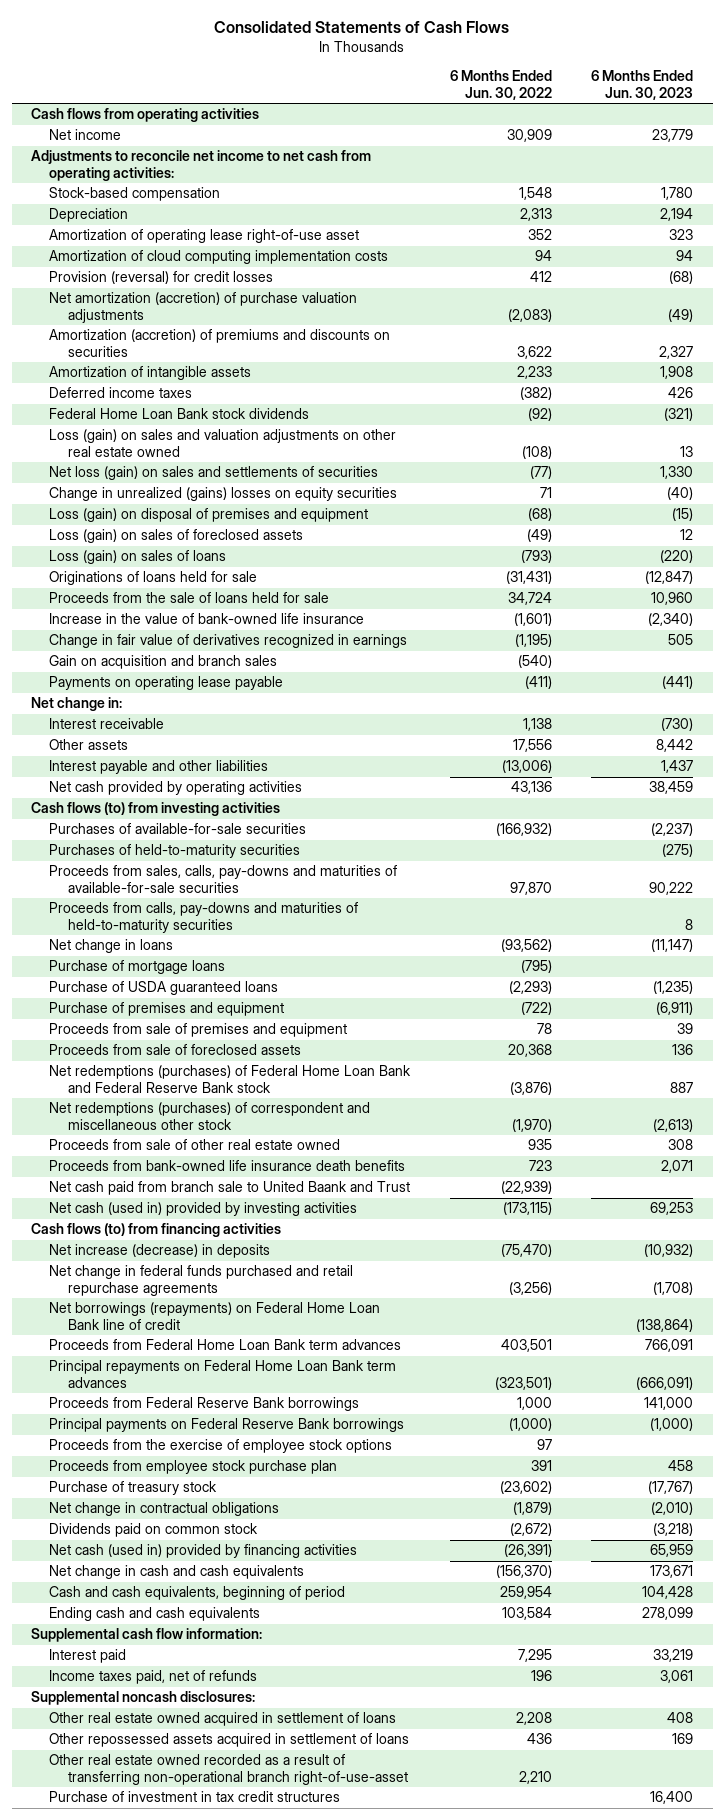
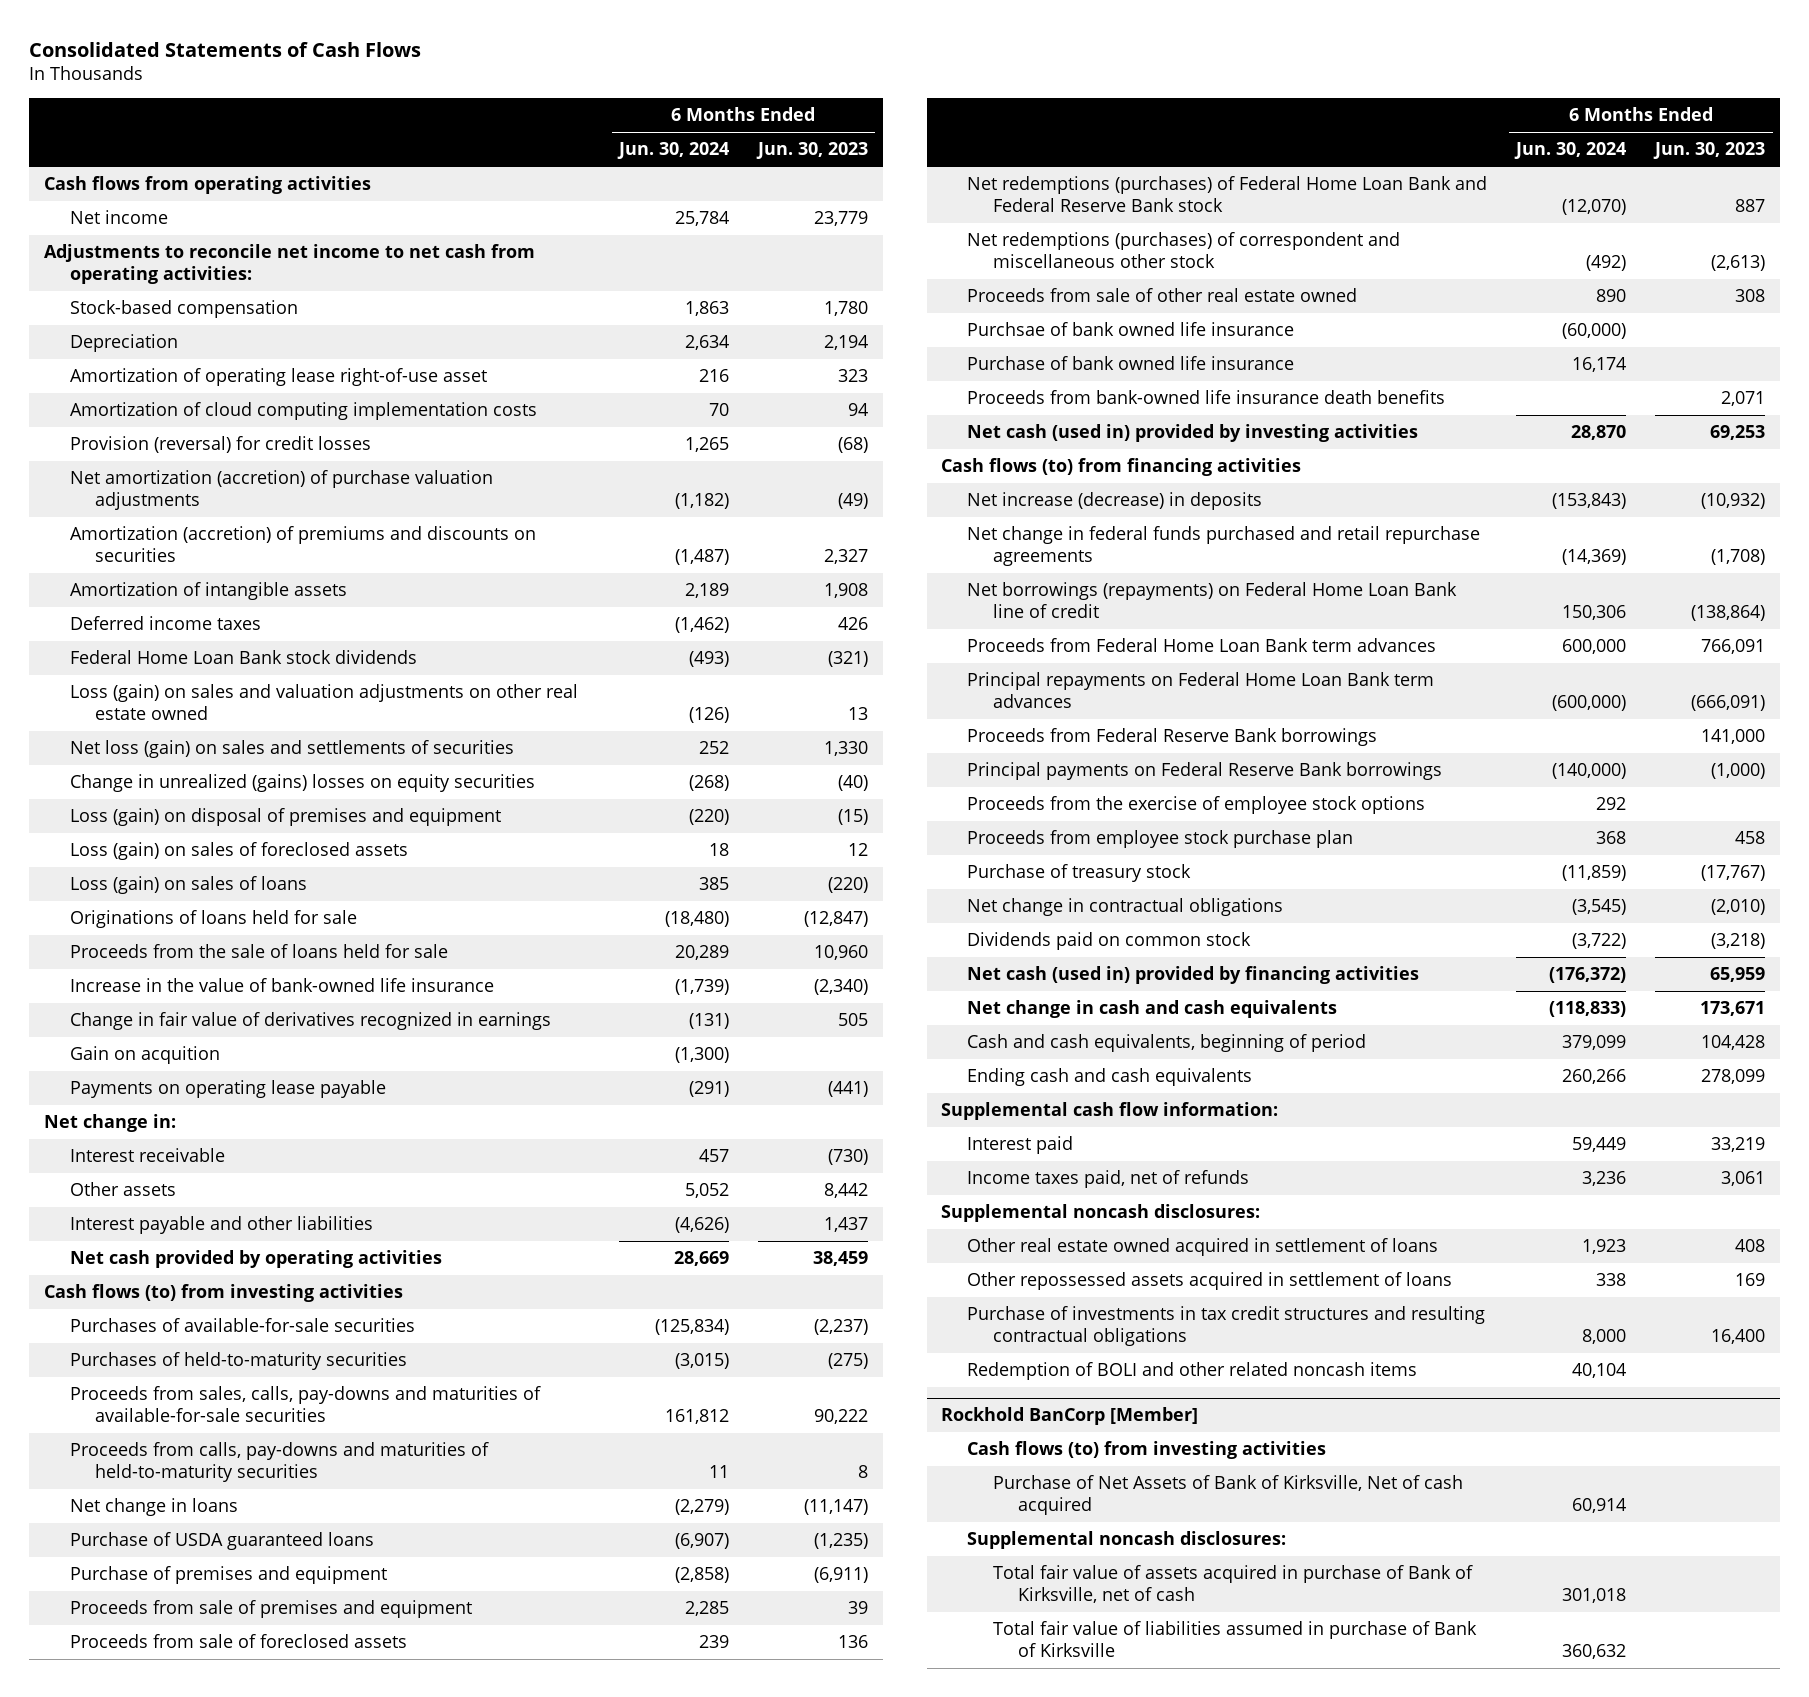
[449,70,552,101] 6 Months Ended Jun. 30, 2022 -> none
none -> [616,142,729,160] Jun. 30, 2024
[49,655,278,670] Gain on acquisition and branch sales -> [69,1046,220,1065] Gain on acquition
[49,960,226,975] Purchase of mortgage loans -> none
none -> [966,322,1294,337] Purchsae of bank owned life insurance
none -> [966,356,1294,371] Purchase of bank owned life insurance
[49,1181,411,1196] Net cash paid from branch sale to United Baank and Trust -> none
[49,1754,408,1786] Other real estate owned recorded as a result of transferring non-operational branch right-of-use-asset -> none
[49,1791,341,1803] Purchase of investment in tax credit structures -> [966,1306,1485,1347] Purchase of investments in tax credit structures and resulting contractual obligations
none -> [966,1362,1417,1381] Redemption of BOLI and other related noncash items
none -> [941,1407,1199,1426] Rockhold BanCorp [Member]
none -> [966,1441,1326,1460] Cash flows (to) from investing activities
none -> [992,1475,1463,1516] Purchase of Net Assets of Bank of Kirksville, Net of cash acquired
none -> [966,1531,1286,1550] Supplemental noncash disclosures:
none -> [992,1565,1473,1604] Total fair value of assets acquired in purchase of Bank of Kirksville, net of cash
none -> [992,1621,1477,1658] Total fair value of liabilities assumed in purchase of Bank of Kirksville

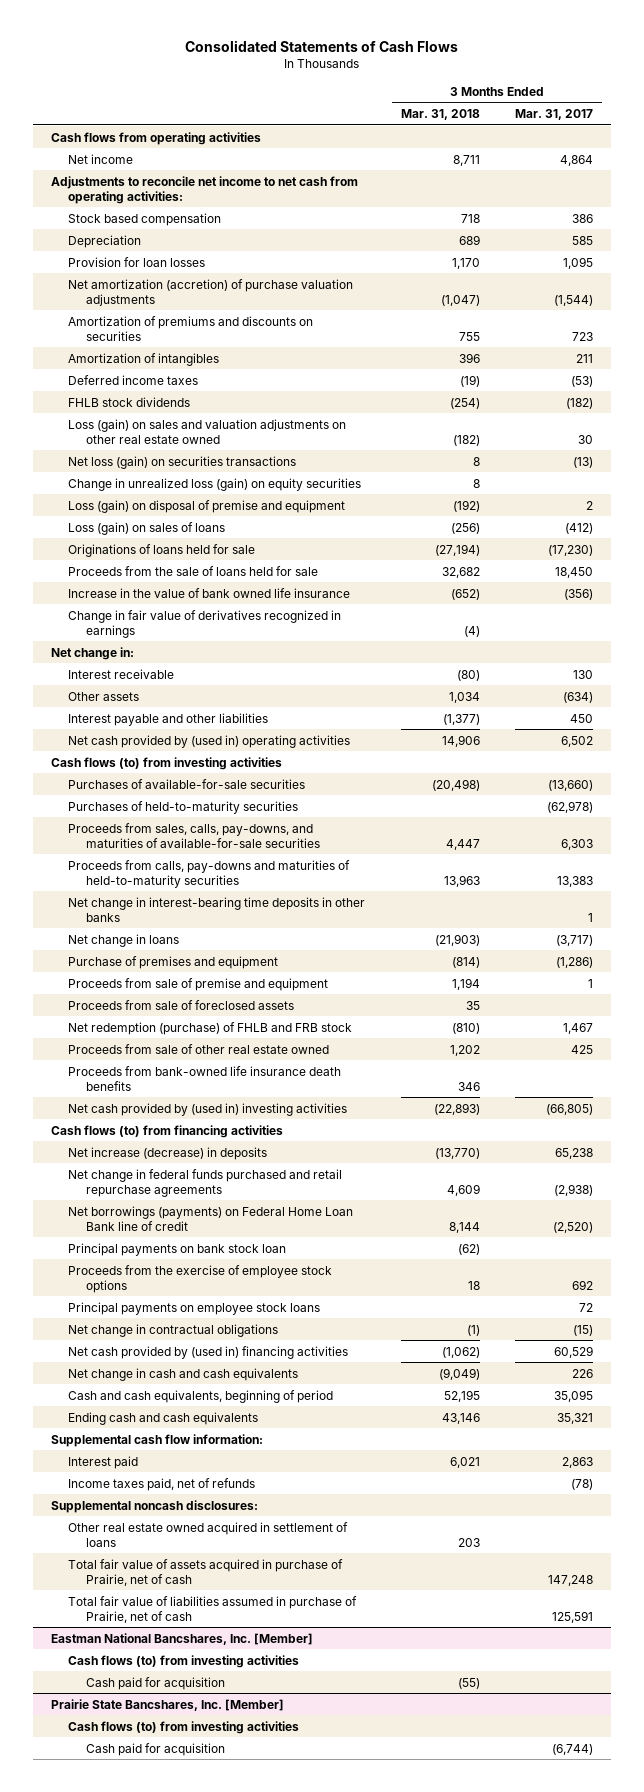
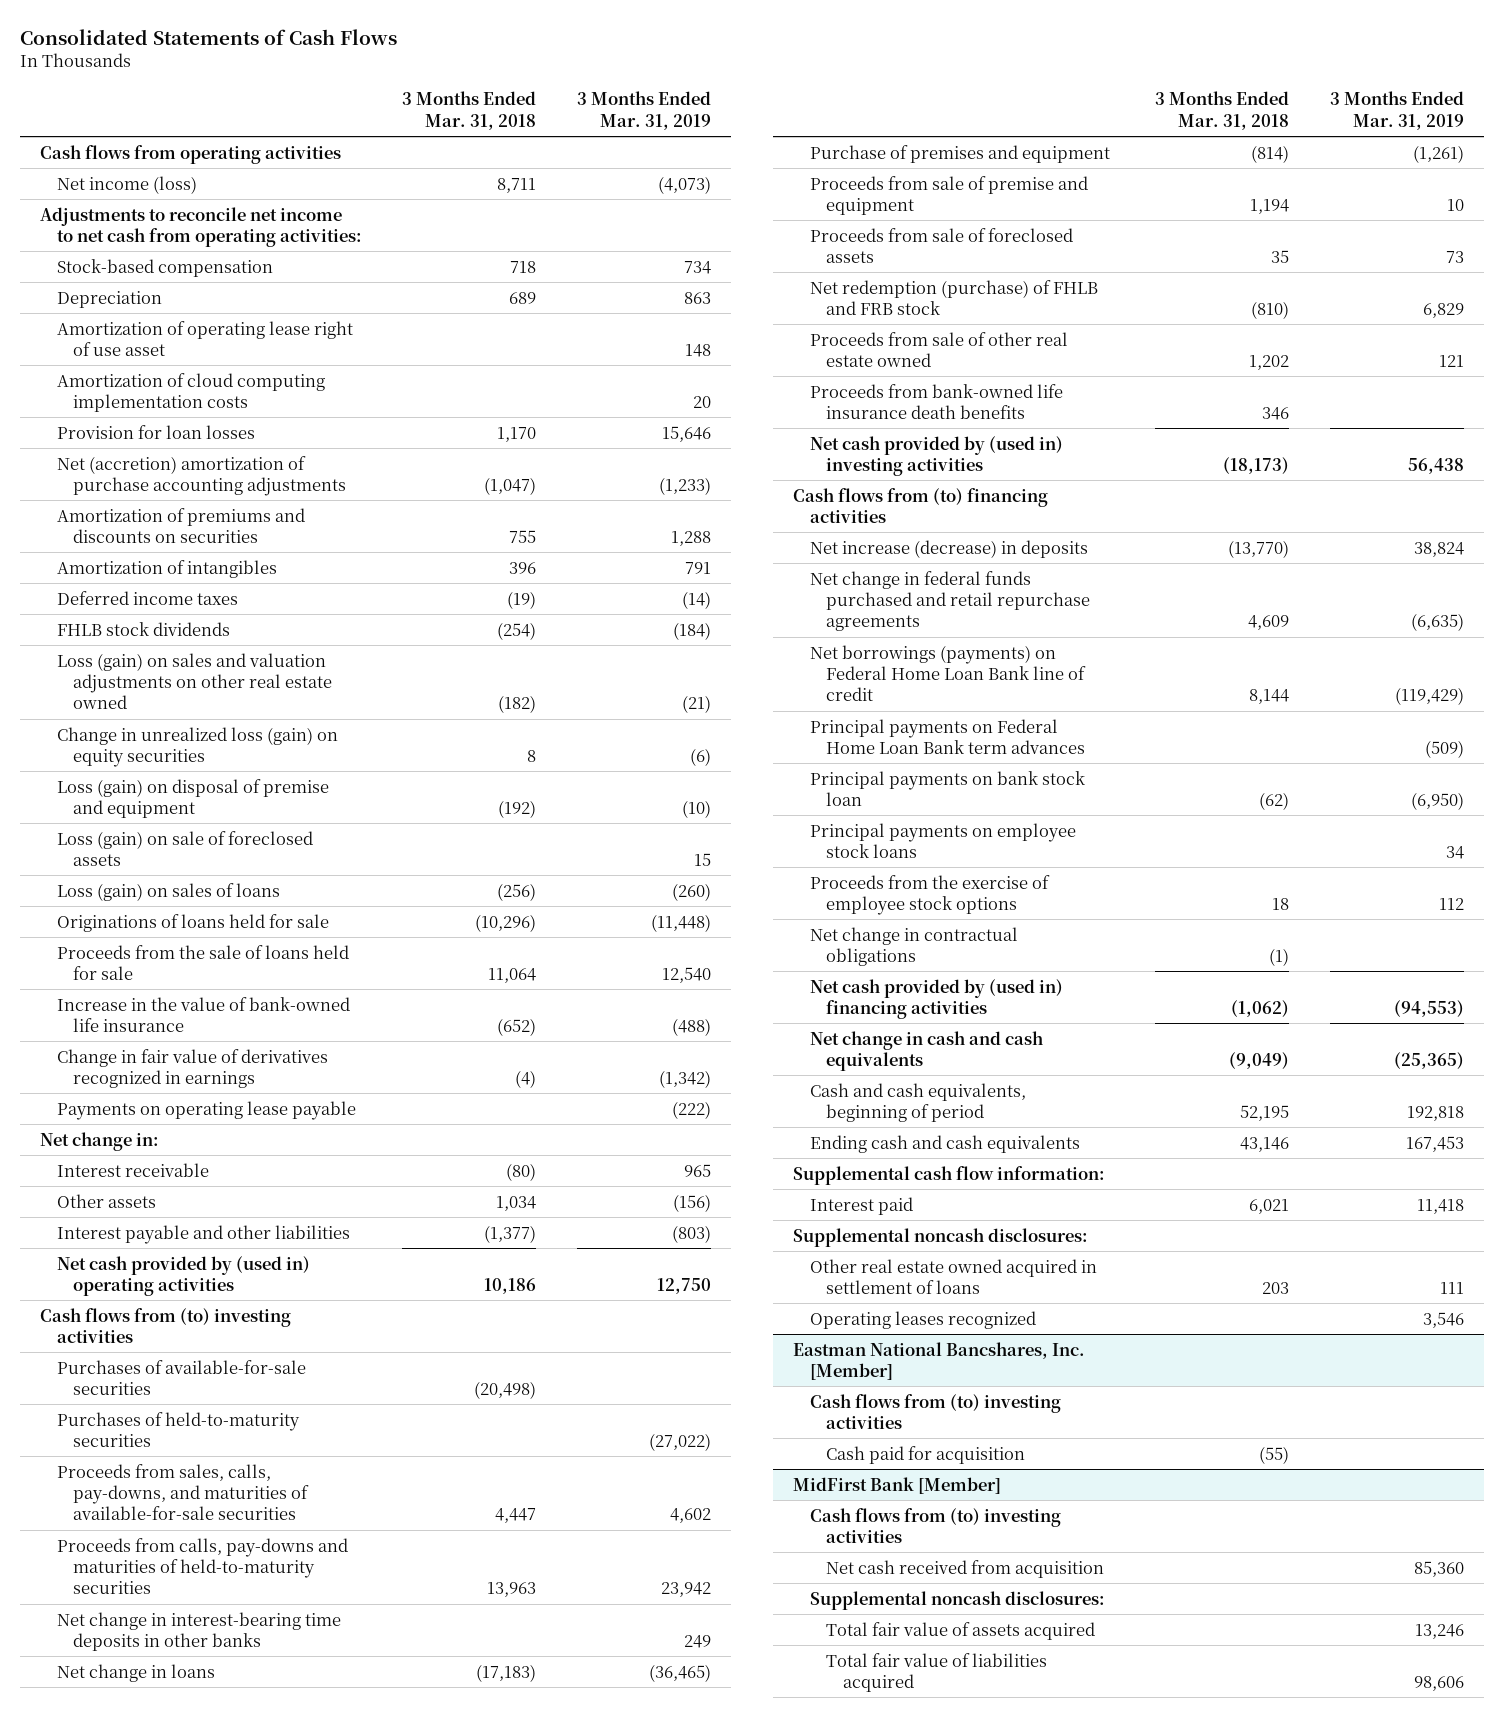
[515,108,594,120] Mar. 31, 2017 -> none
none -> [577,91,712,130] 3 Months Ended Mar. 31, 2019
[68,153,134,164] Net income -> [56,175,197,194] Net income (loss)
[68,212,222,226] Stock based compensation -> [56,258,273,277] Stock-based compensation
none -> [56,320,353,356] Amortization of operating lease right of use asset
none -> [56,372,325,412] Amortization of cloud computing implementation costs
[68,278,354,306] Net amortization (accretion) of purchase valuation adjustments -> [56,455,347,496] Net (accretion) amortization of purchase accounting adjustments
[68,455,297,469] Net loss (gain) on securities transactions -> none
none -> [56,830,313,866] Loss (gain) on sale of foreclosed assets
[434,543,480,556] (27,194) -> [475,913,537,932] (10,296)
[441,566,480,578] 32,682 -> [488,967,537,983] 11,064
[68,587,351,598] Increase in the value of bank owned life insurance -> [56,996,350,1032] Increase in the value of bank-owned life insurance
none -> [56,1100,356,1120] Payments on operating lease payable
[441,734,480,747] 14,906 -> [484,1277,537,1294] 10,186
[50,756,282,770] Cash flows (to) from investing activities -> [39,1307,291,1343] Cash flows from (to) investing activities
[434,933,480,946] (21,903) -> [476,1663,537,1682] (17,183)
[433,1102,480,1115] (22,893) -> [1223,456,1290,474] (18,173)
[50,1124,283,1138] Cash flows (to) from financing activities -> [792,487,1048,523] Cash flows from (to) financing activities
none -> [809,718,1086,754] Principal payments on Federal Home Loan Bank term advances
[68,1264,333,1293] Proceeds from the exercise of employee stock options -> [809,874,1050,915] Proceeds from the exercise of employee stock options
[68,1477,256,1491] Income taxes paid, net of refunds -> none
[68,1558,344,1586] Total fair value of assets acquired in purchase of Prairie, net of cash -> none
[68,1595,358,1623] Total fair value of liabilities assumed in purchase of Prairie, net of cash -> none
none -> [809,1310,1036,1329] Operating leases recognized
[68,1654,300,1668] Cash flows (to) from investing activities -> [809,1393,1061,1429] Cash flows from (to) investing activities
[50,1698,284,1711] Prairie State Bancshares, Inc. [Member] -> none
[85,1742,225,1756] Cash paid for acquisition -> none
none -> [792,1476,1001,1494] MidFirst Bank [Member]
[68,1720,300,1734] Cash flows (to) from investing activities -> [809,1507,1061,1543] Cash flows from (to) investing activities
none -> [826,1559,1105,1578] Net cash received from acquisition
none -> [809,1590,1105,1610] Supplemental noncash disclosures:
none -> [826,1621,1096,1640] Total fair value of assets acquired
none -> [826,1652,1048,1692] Total fair value of liabilities acquired

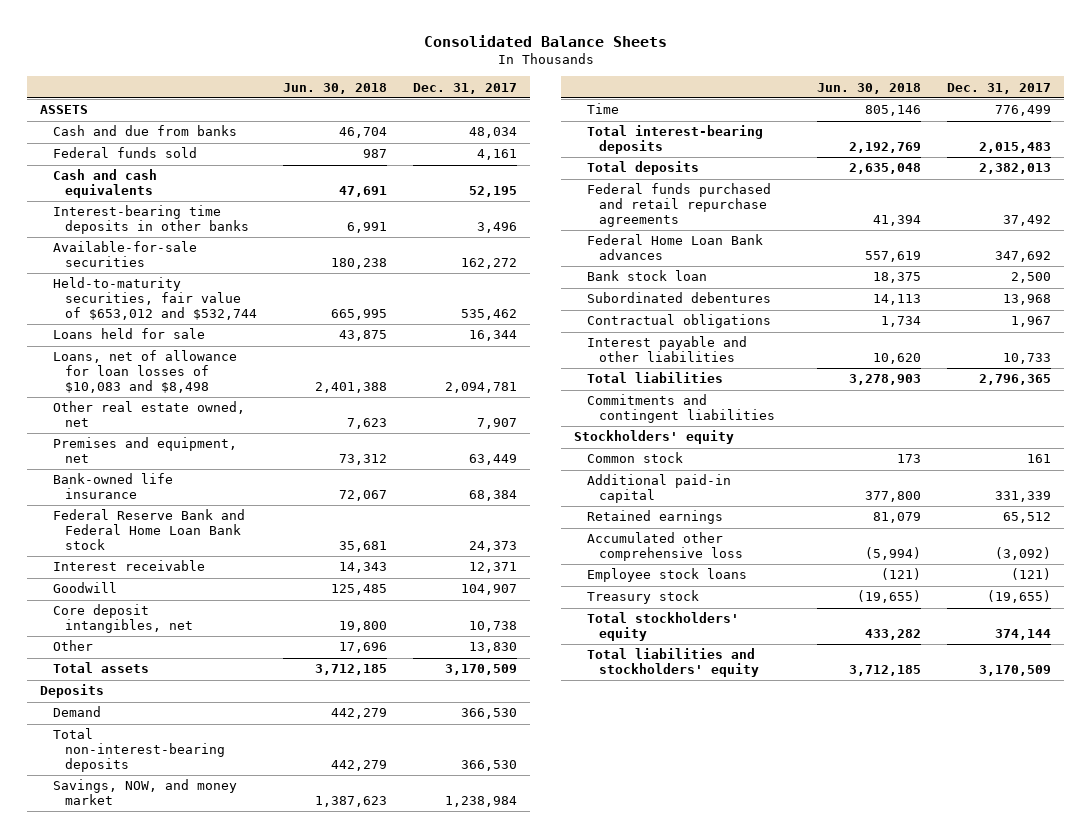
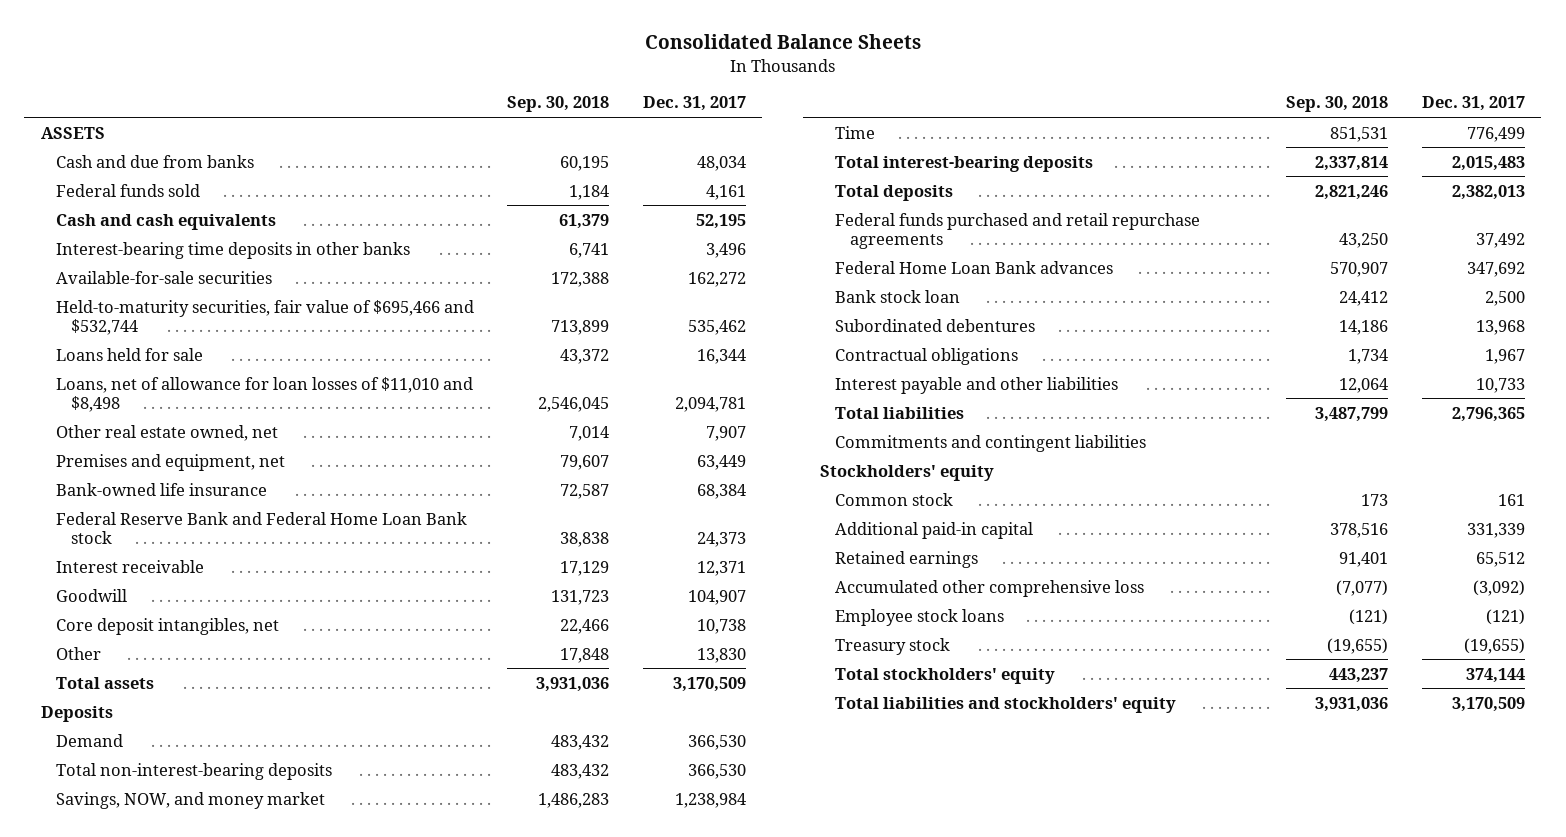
[283,82,388,94] Jun. 30, 2018 -> none
none -> [507,96,610,113] Sep. 30, 2018
[52,277,257,320] Held-to-maturity securities, fair value of $653,012 and $532,744 -> [55,299,474,335] Held-to-maturity securities, fair value of $695,466 and $532,744
[52,350,237,393] Loans, net of allowance for loan losses of $10,083 and $8,498 -> [55,376,473,412] Loans, net of allowance for loan losses of $11,010 and $8,498

